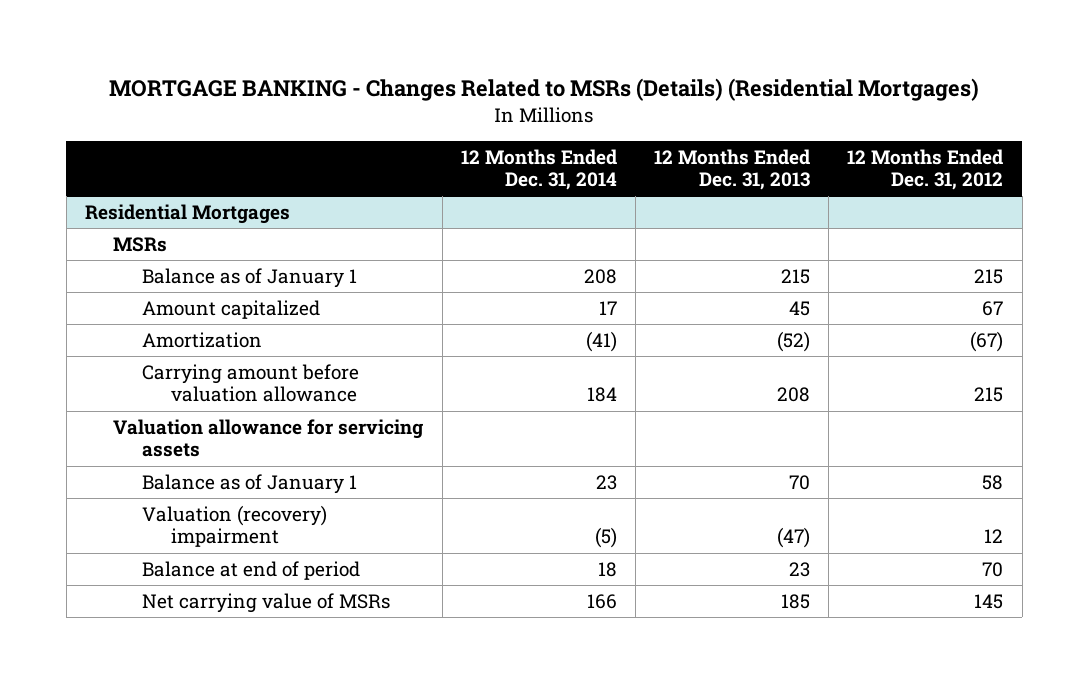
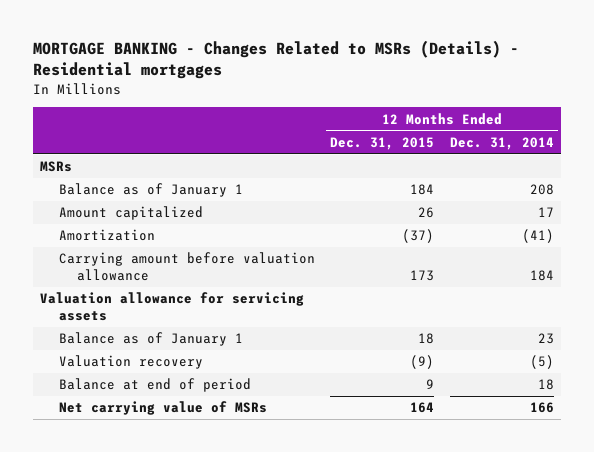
[109,77,980,101] MORTGAGE BANKING - Changes Related to MSRs (Details) (Residential Mortgages) -> [32,39,519,80] MORTGAGE BANKING - Changes Related to MSRs (Details) - Residential mortgages
[654,148,811,191] 12 Months Ended Dec. 31, 2013 -> none
[847,148,1004,191] 12 Months Ended Dec. 31, 2012 -> none
none -> [330,136,435,150] Dec. 31, 2015
[84,204,290,225] Residential Mortgages -> none
[141,505,327,548] Valuation (recovery) impairment -> [58,355,203,370] Valuation recovery

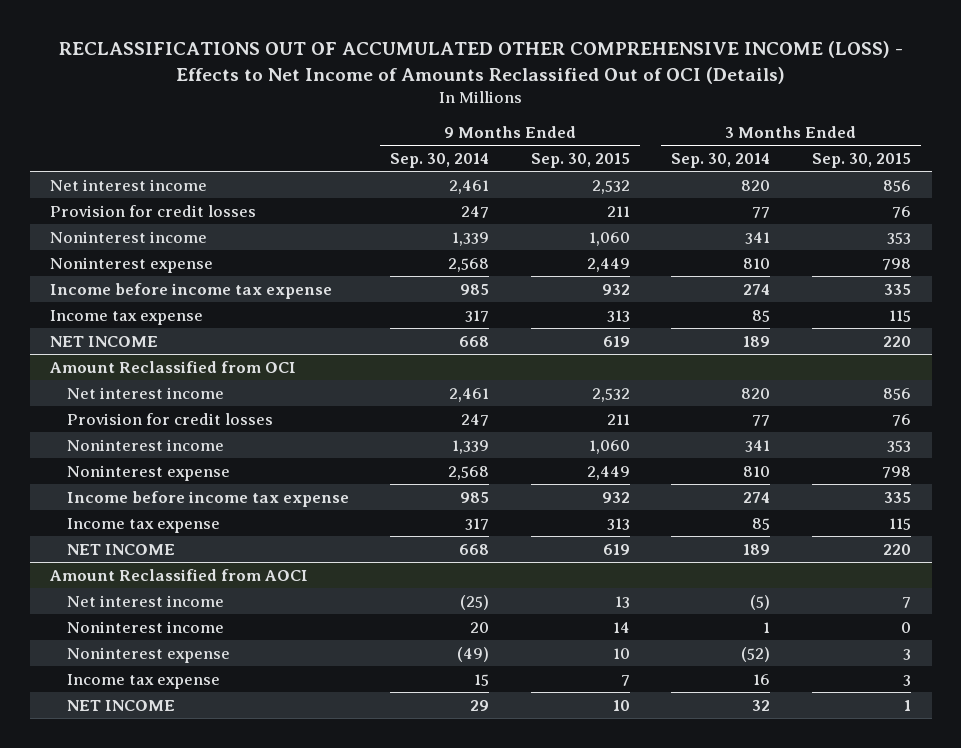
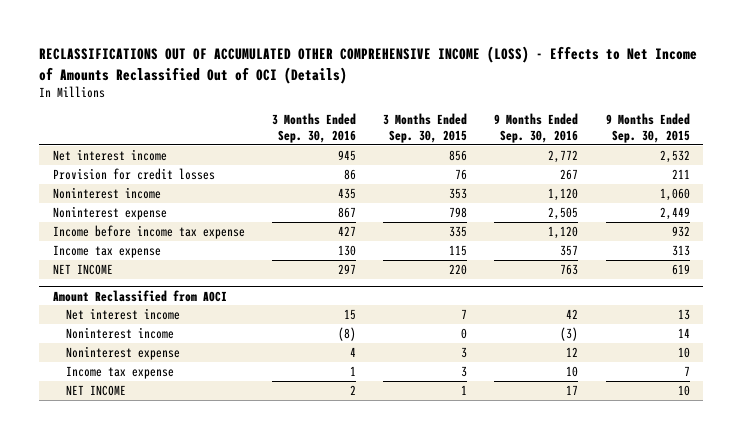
[390,153,490,169] Sep. 30, 2014 -> none
[671,153,771,169] Sep. 30, 2014 -> none
none -> [271,113,356,143] 3 Months Ended Sep. 30, 2016
none -> [494,113,579,143] 9 Months Ended Sep. 30, 2016
[50,360,297,373] Amount Reclassified from OCI -> none
[66,386,224,399] Net interest income -> none
[66,412,273,425] Provision for credit losses -> none
[66,438,224,451] Noninterest income -> none
[66,464,230,481] Noninterest expense -> none
[66,490,349,507] Income before income tax expense -> none
[66,517,220,533] Income tax expense -> none
[66,543,175,555] NET INCOME -> none

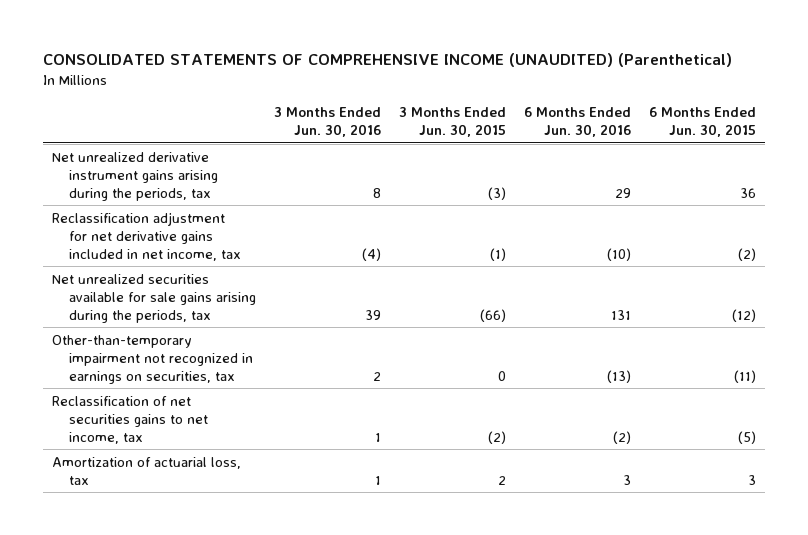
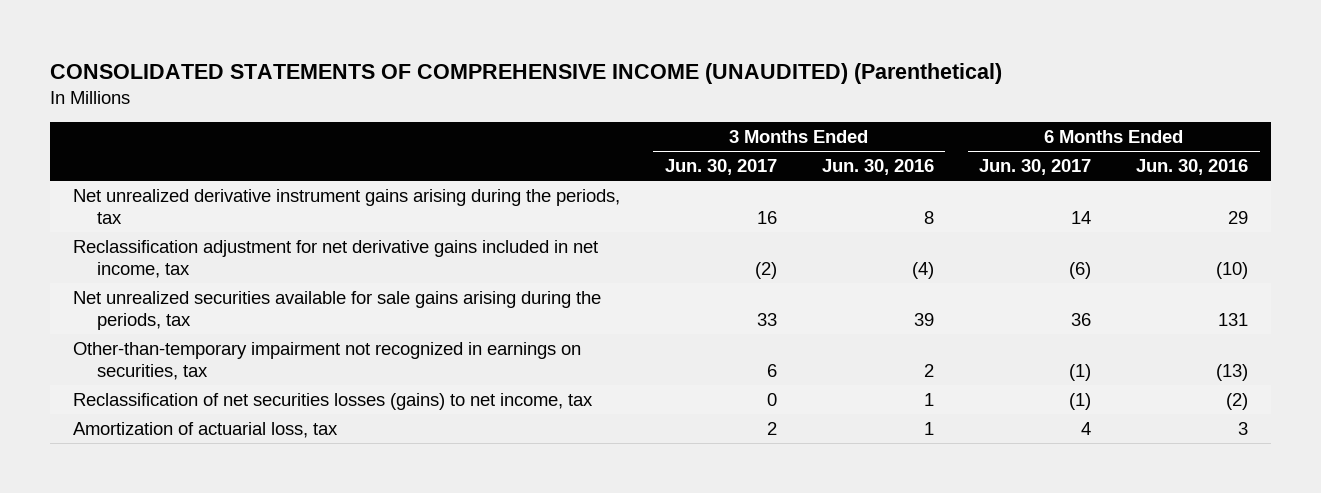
[399,107,507,138] 3 Months Ended Jun. 30, 2015 -> none
[649,107,757,138] 6 Months Ended Jun. 30, 2015 -> none
none -> [664,159,777,176] Jun. 30, 2017
none -> [979,159,1092,176] Jun. 30, 2017
[51,395,209,444] Reclassification of net securities gains to net income, tax -> [72,392,593,410] Reclassification of net securities losses (gains) to net income, tax

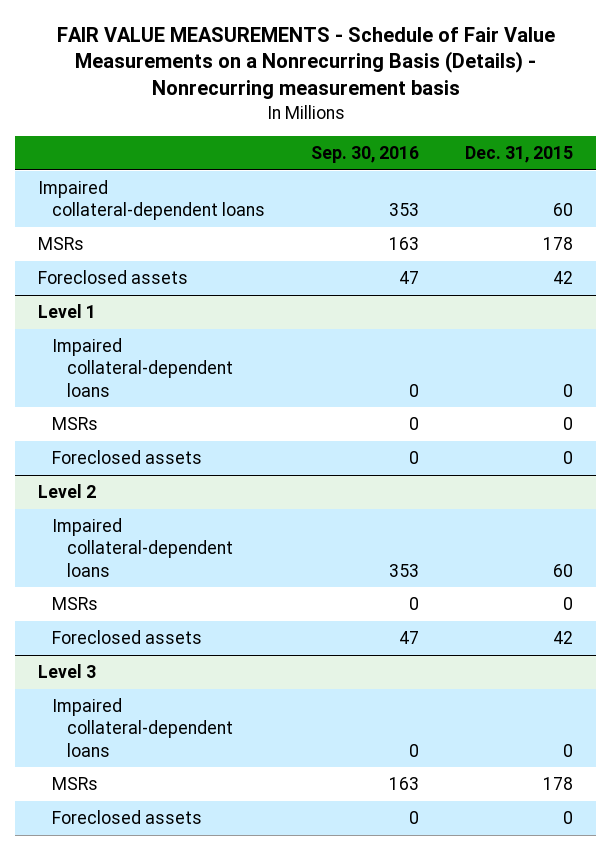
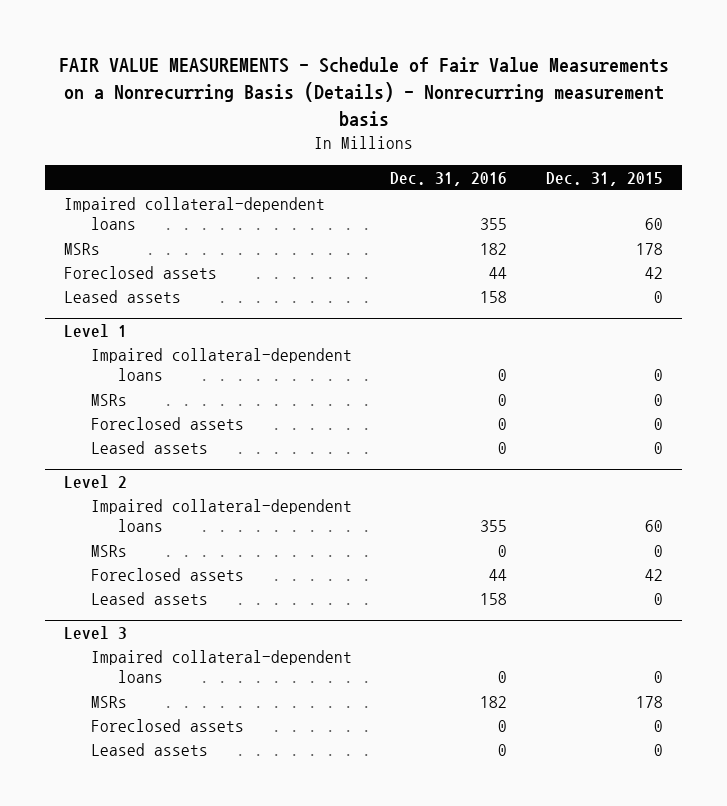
[311,145,420,163] Sep. 30, 2016 -> none
none -> [390,171,508,186] Dec. 31, 2016
none -> [64,289,182,303] Leased assets
none -> [90,440,208,454] Leased assets
none -> [90,591,208,605] Leased assets
none -> [90,742,208,756] Leased assets

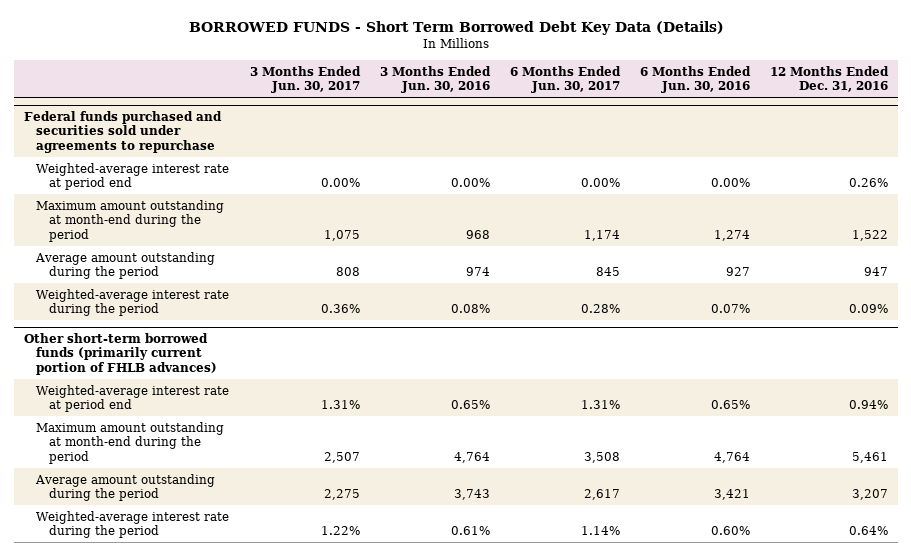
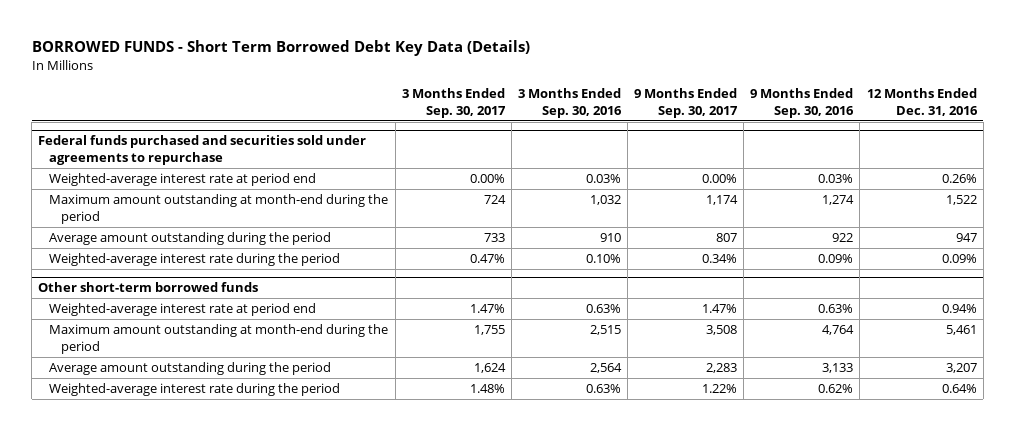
[249,65,361,94] 3 Months Ended Jun. 30, 2017 -> none
[379,65,491,94] 3 Months Ended Jun. 30, 2016 -> none
[509,65,621,94] 6 Months Ended Jun. 30, 2017 -> none
[639,65,751,94] 6 Months Ended Jun. 30, 2016 -> none
none -> [401,87,506,118] 3 Months Ended Sep. 30, 2017
none -> [517,87,622,118] 3 Months Ended Sep. 30, 2016
none -> [634,87,739,118] 9 Months Ended Sep. 30, 2017
none -> [750,87,855,118] 9 Months Ended Sep. 30, 2016
[23,333,218,375] Other short-term borrowed funds (primarily current portion of FHLB advances) -> [38,282,259,293] Other short-term borrowed funds

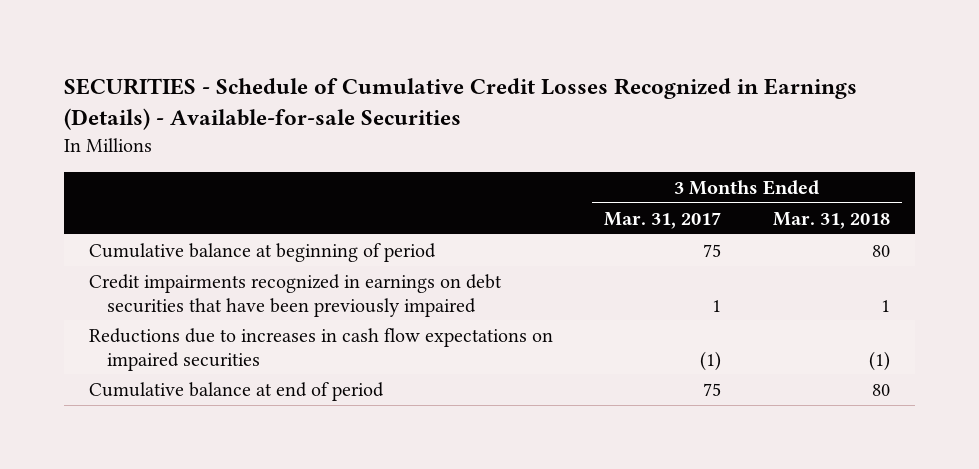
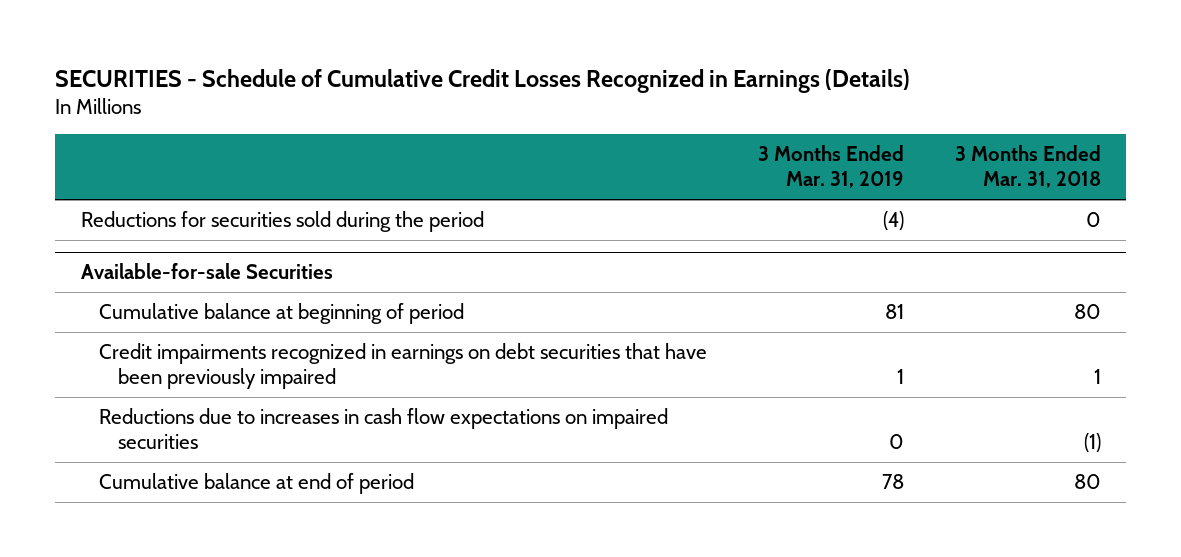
[63,78,857,131] SECURITIES - Schedule of Cumulative Credit Losses Recognized in Earnings (Details) - Available-for-sale Securities -> [55,68,911,93] SECURITIES - Schedule of Cumulative Credit Losses Recognized in Earnings (Details)
[604,211,722,229] Mar. 31, 2017 -> none
none -> [758,145,905,189] 3 Months Ended Mar. 31, 2019
none -> [80,211,484,233] Reductions for securities sold during the period
none -> [80,263,333,280] Available-for-sale Securities

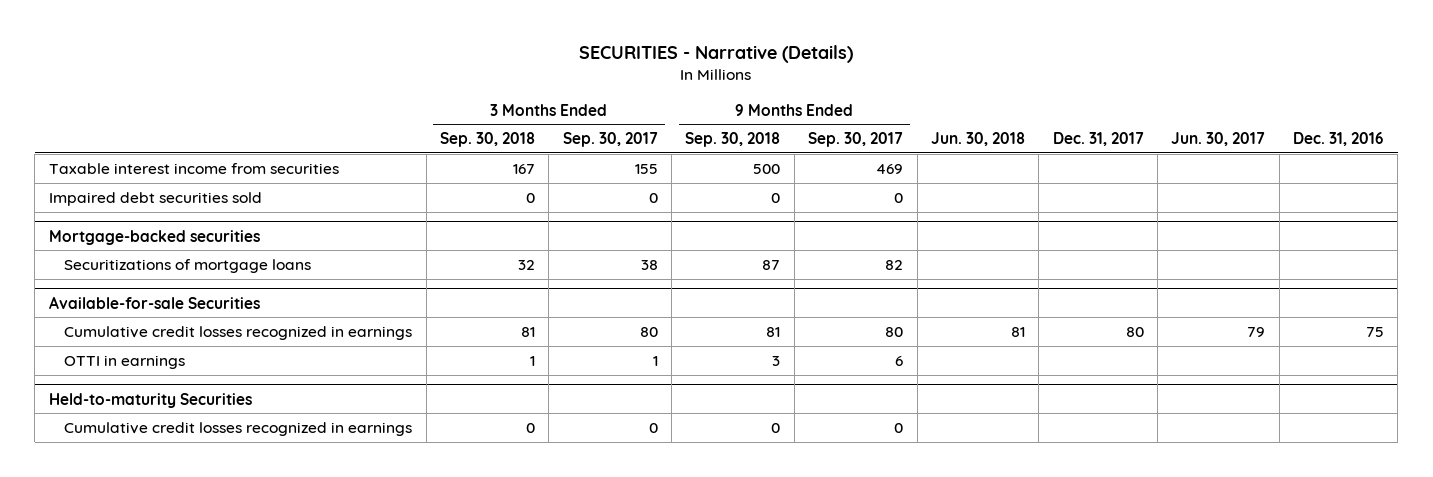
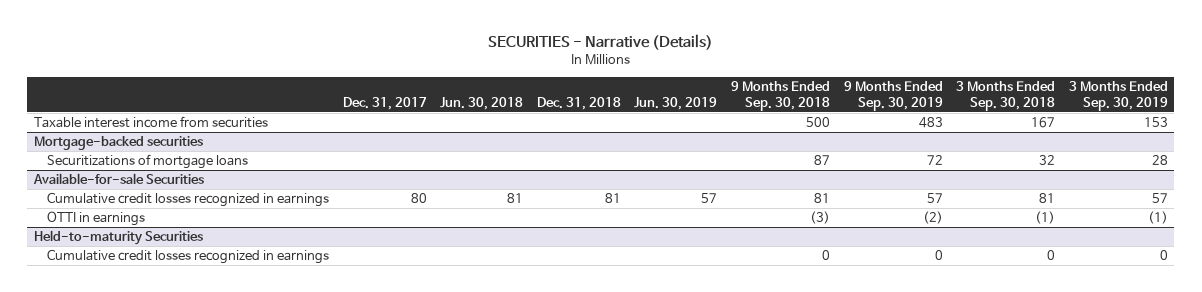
[562,132,658,148] Sep. 30, 2017 -> none
[808,132,904,148] Sep. 30, 2017 -> none
[1171,132,1266,147] Jun. 30, 2017 -> none
[1293,132,1385,147] Dec. 31, 2016 -> none
none -> [536,96,621,110] Dec. 31, 2018
none -> [634,96,718,110] Jun. 30, 2019
none -> [843,80,943,111] 9 Months Ended Sep. 30, 2019
none -> [1068,80,1168,111] 3 Months Ended Sep. 30, 2019
[48,191,262,206] Impaired debt securities sold -> none
[529,355,535,366] 1 -> [1035,211,1056,225] (1)
[772,355,781,366] 3 -> [809,211,830,225] (3)

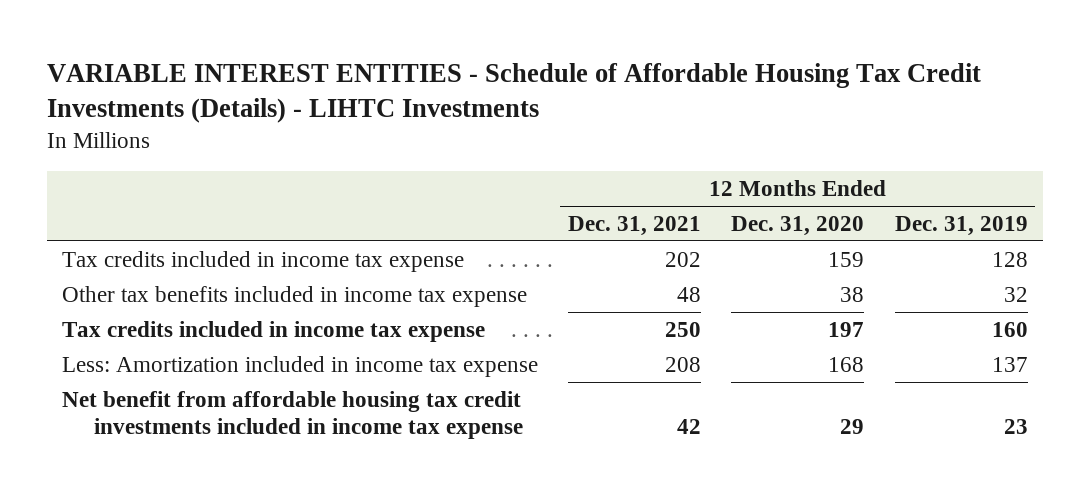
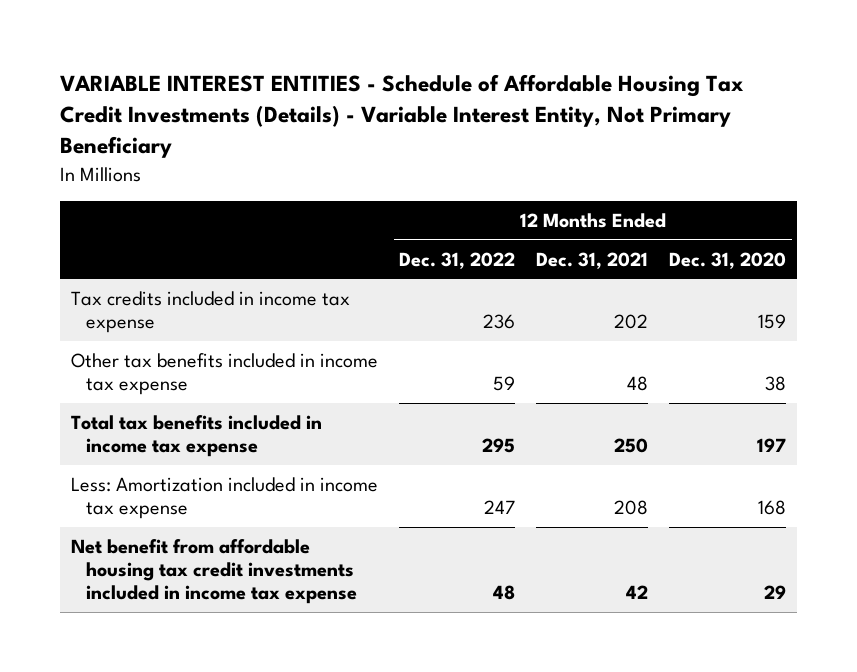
[46,63,981,124] VARIABLE INTEREST ENTITIES - Schedule of Affordable Housing Tax Credit Investments (Details) - LIHTC Investments -> [60,74,745,159] VARIABLE INTEREST ENTITIES - Schedule of Affordable Housing Tax Credit Investments (Details) - Variable Interest Entity, Not Primary Beneficiary
[894,215,1028,236] Dec. 31, 2019 -> none
none -> [398,251,515,269] Dec. 31, 2022
[61,320,485,342] Tax credits included in income tax expense -> [70,415,322,458] Total tax benefits included in income tax expense

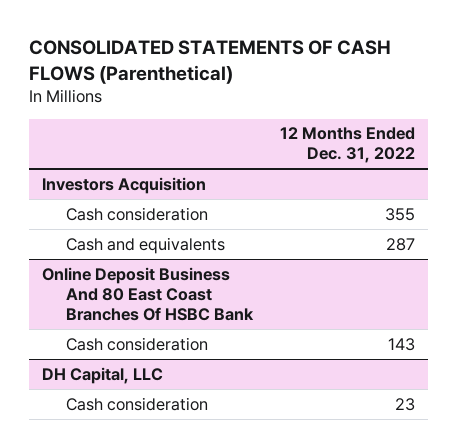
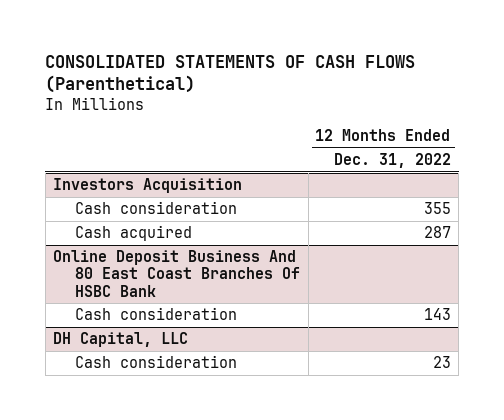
[66,236,226,254] Cash and equivalents -> [75,225,193,242] Cash acquired

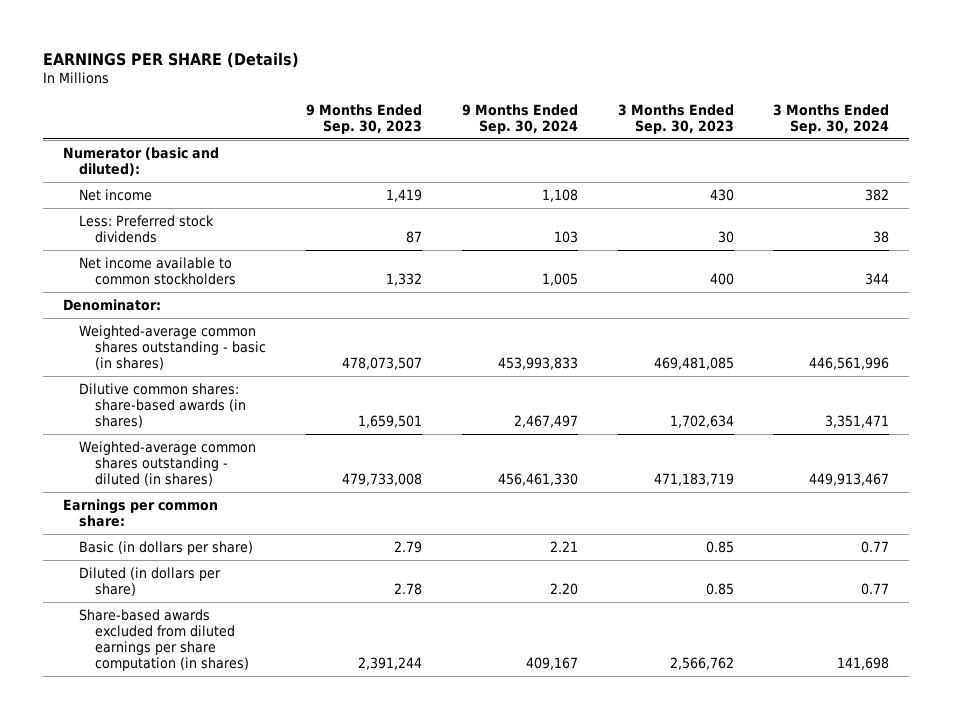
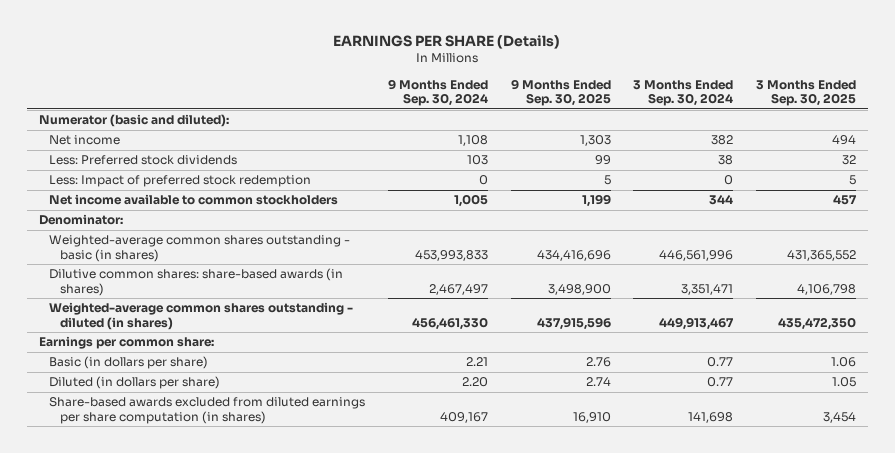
[306,103,423,135] 9 Months Ended Sep. 30, 2023 -> none
[617,103,734,135] 3 Months Ended Sep. 30, 2023 -> none
none -> [510,78,611,107] 9 Months Ended Sep. 30, 2025
none -> [756,79,857,107] 3 Months Ended Sep. 30, 2025
none -> [49,175,312,188] Less: Impact of preferred stock redemption

